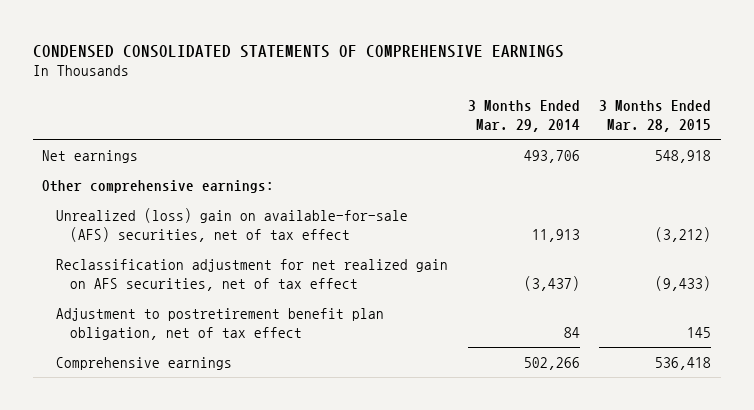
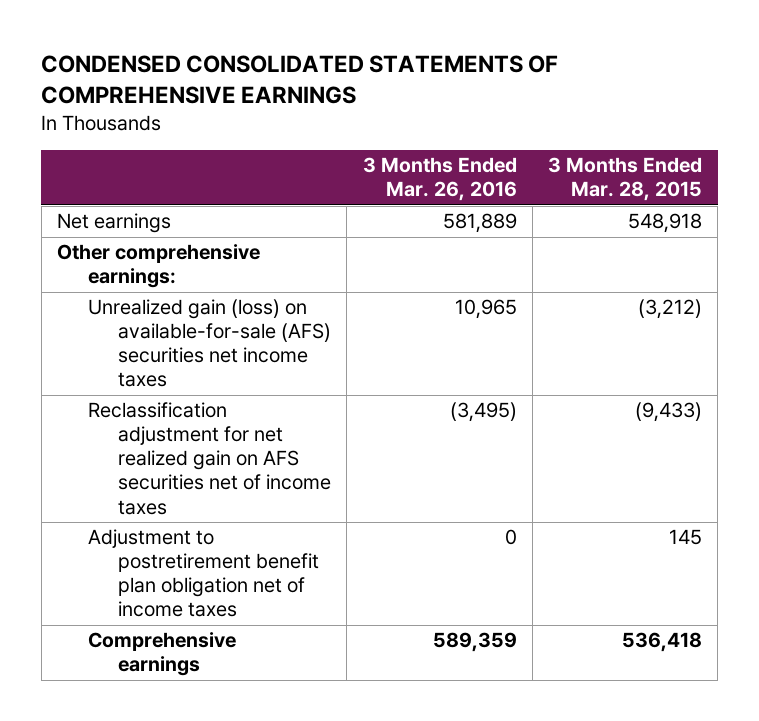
[467,99,580,132] 3 Months Ended Mar. 29, 2014 -> none
none -> [362,157,517,202] 3 Months Ended Mar. 26, 2016
[56,207,409,242] Unrealized (loss) gain on available-for-sale (AFS) securities, net of tax effect -> [87,299,332,388] Unrealized gain (loss) on available-for-sale (AFS) securities net income taxes
[56,258,449,291] Reclassification adjustment for net realized gain on AFS securities, net of tax effect -> [87,402,332,515] Reclassification adjustment for net realized gain on AFS securities net of income taxes
[56,307,385,340] Adjustment to postretirement benefit plan obligation, net of tax effect -> [87,529,320,618] Adjustment to postretirement benefit plan obligation net of income taxes

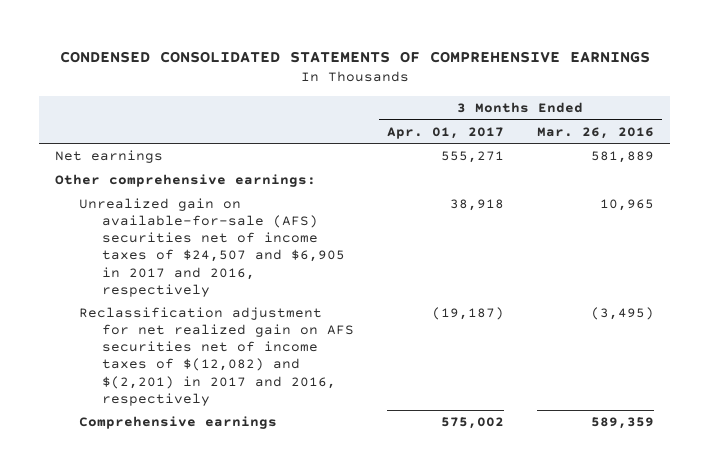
[548,157,703,202] 3 Months Ended Mar. 28, 2015 -> none
none -> [386,126,504,139] Apr. 01, 2017
[87,529,320,618] Adjustment to postretirement benefit plan obligation net of income taxes -> none
[87,299,332,388] Unrealized gain (loss) on available-for-sale (AFS) securities net income taxes -> [78,198,345,297] Unrealized gain on available-for-sale (AFS) securities net of income taxes of $24,507 and $6,905 in 2017 and 2016, respectively
[87,402,332,515] Reclassification adjustment for net realized gain on AFS securities net of income taxes -> [78,307,354,406] Reclassification adjustment for net realized gain on AFS securities net of income taxes of $(12,082) and $(2,201) in 2017 and 2016, respectively

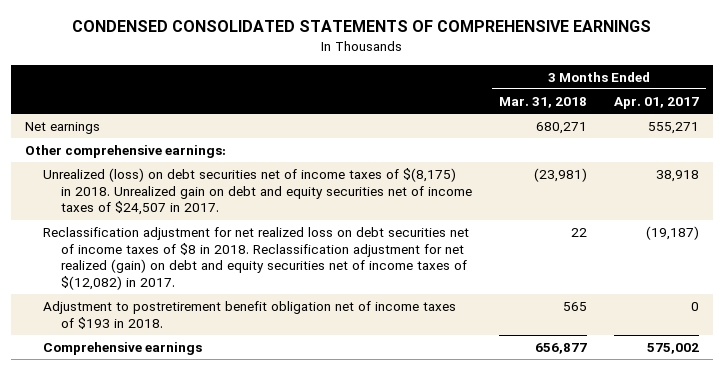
[536,126,654,139] Mar. 26, 2016 -> none
none -> [498,96,587,108] Mar. 31, 2018
[78,198,345,297] Unrealized gain on available-for-sale (AFS) securities net of income taxes of $24,507 and $6,905 in 2017 and 2016, respectively -> [42,167,472,216] Unrealized (loss) on debt securities net of income taxes of $(8,175) in 2018. Unrealized gain on debt and equity securities net of income taxes of $24,507 in 2017.
[78,307,354,406] Reclassification adjustment for net realized gain on AFS securities net of income taxes of $(12,082) and $(2,201) in 2017 and 2016, respectively -> [42,226,469,291] Reclassification adjustment for net realized loss on debt securities net of income taxes of $8 in 2018. Reclassification adjustment for net realized (gain) on debt and equity securities net of income taxes of $(12,082) in 2017.
none -> [42,300,456,329] Adjustment to postretirement benefit obligation net of income taxes of $193 in 2018.

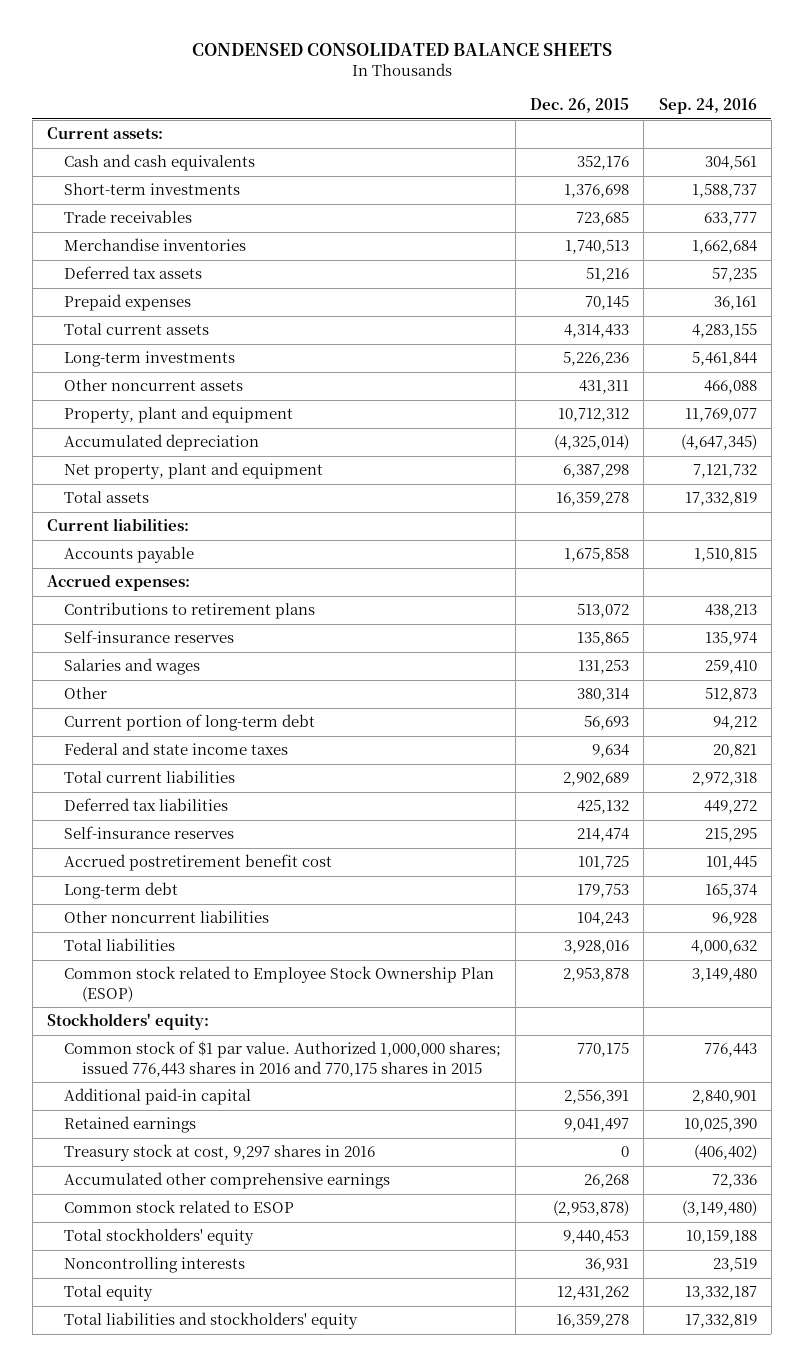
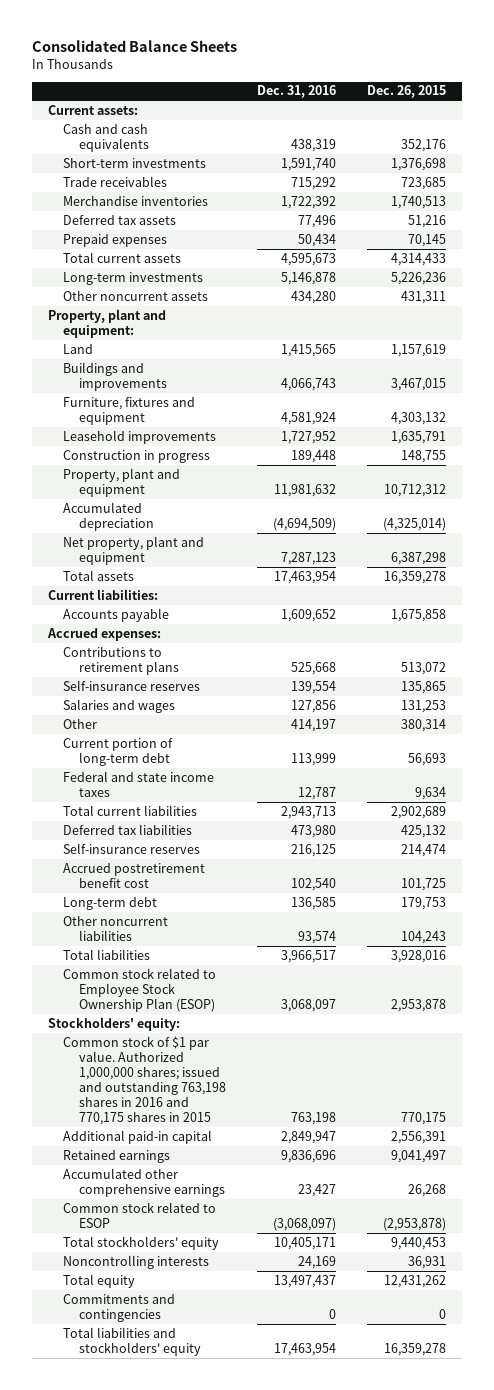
[191,42,612,56] CONDENSED CONSOLIDATED BALANCE SHEETS -> [32,39,238,52] Consolidated Balance Sheets
[658,98,757,115] Sep. 24, 2016 -> none
none -> [257,85,337,99] Dec. 31, 2016
none -> [47,308,166,338] Property, plant and equipment:
none -> [63,343,94,354] Land
none -> [63,361,167,391] Buildings and improvements
none -> [63,396,196,425] Furniture, fixtures and equipment
none -> [63,429,217,444] Leasehold improvements
none -> [63,449,211,463] Construction in progress
[64,1041,502,1077] Common stock of $1 par value. Authorized 1,000,000 shares; issued 776,443 shares in 2016 and 770,175 shares in 2015 -> [63,1035,226,1126] Common stock of $1 par value. Authorized 1,000,000 shares; issued and outstanding 763,198 shares in 2016 and 770,175 shares in 2015
[64,1144,376,1162] Treasury stock at cost, 9,297 shares in 2016 -> none
none -> [63,1293,176,1322] Commitments and contingencies

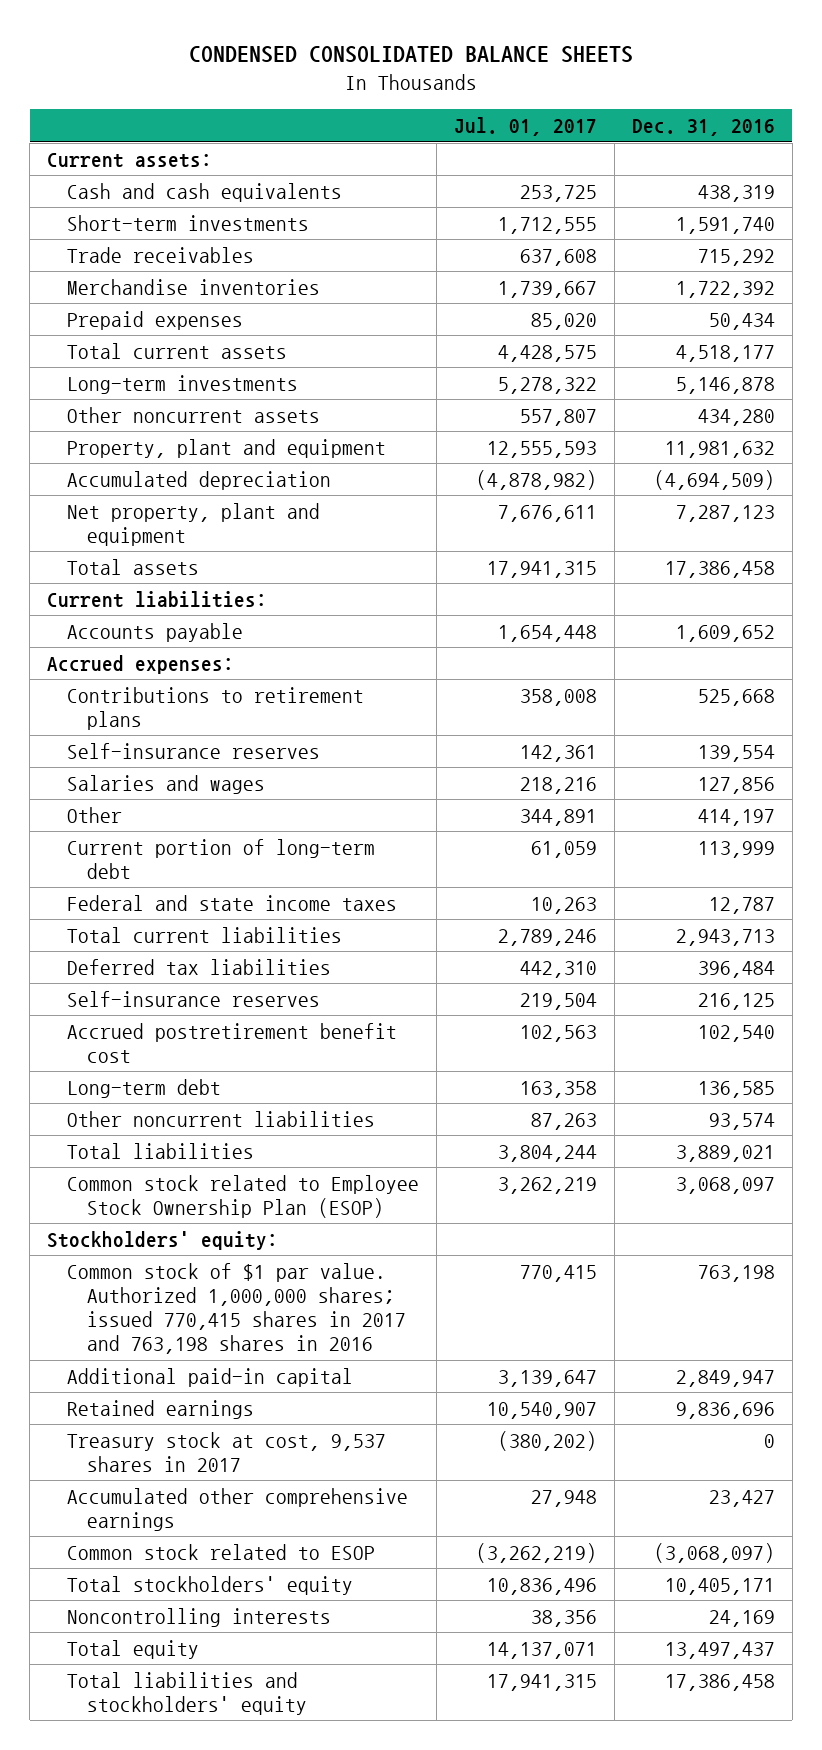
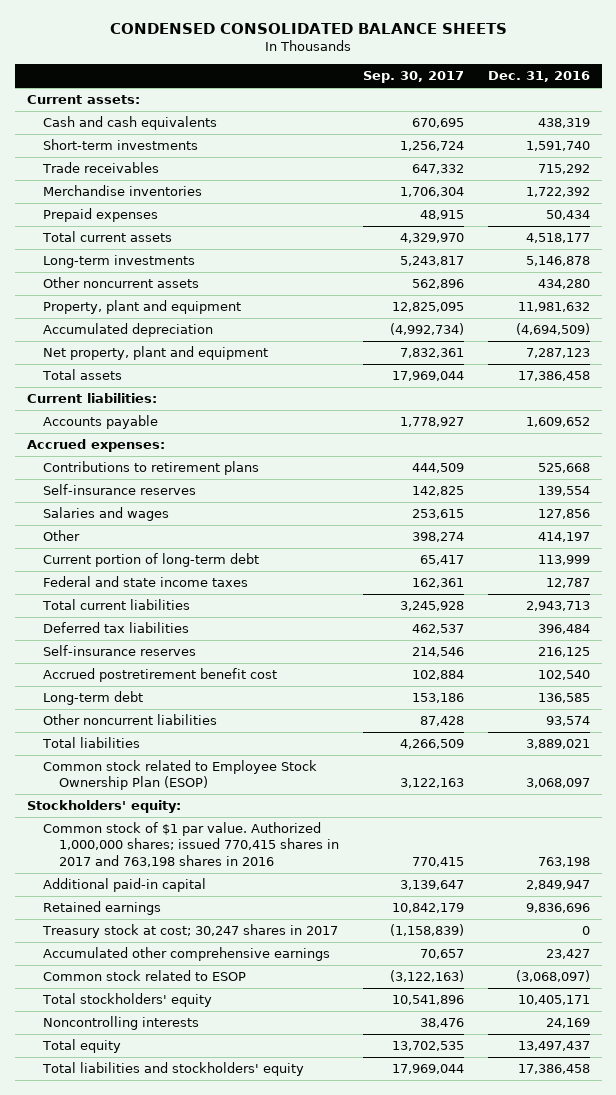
[453,116,597,136] Jul. 01, 2017 -> none
none -> [362,71,464,84] Sep. 30, 2017
[66,1431,386,1472] Treasury stock at cost, 9,537 shares in 2017 -> [41,924,338,939] Treasury stock at cost; 30,247 shares in 2017

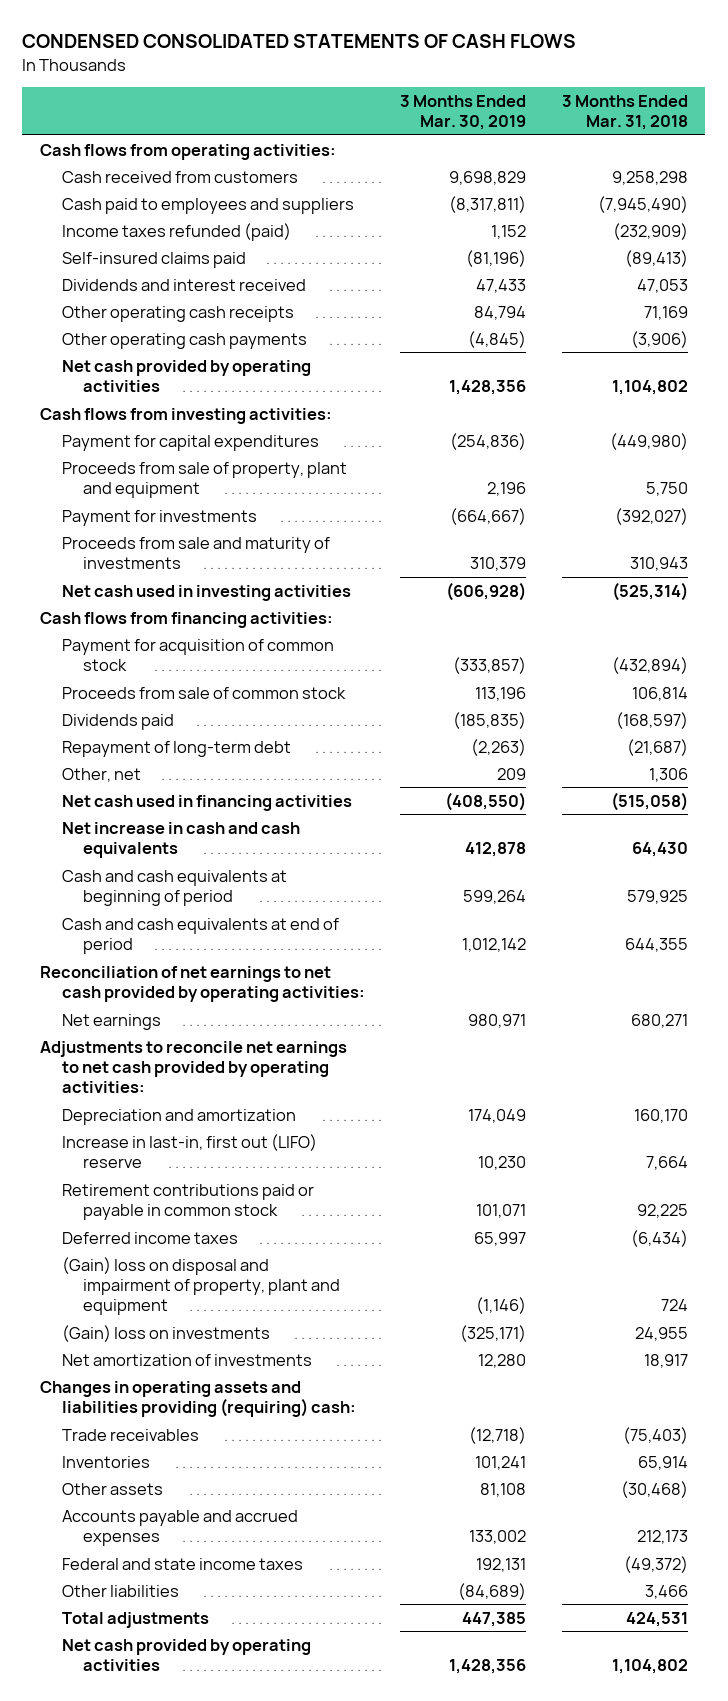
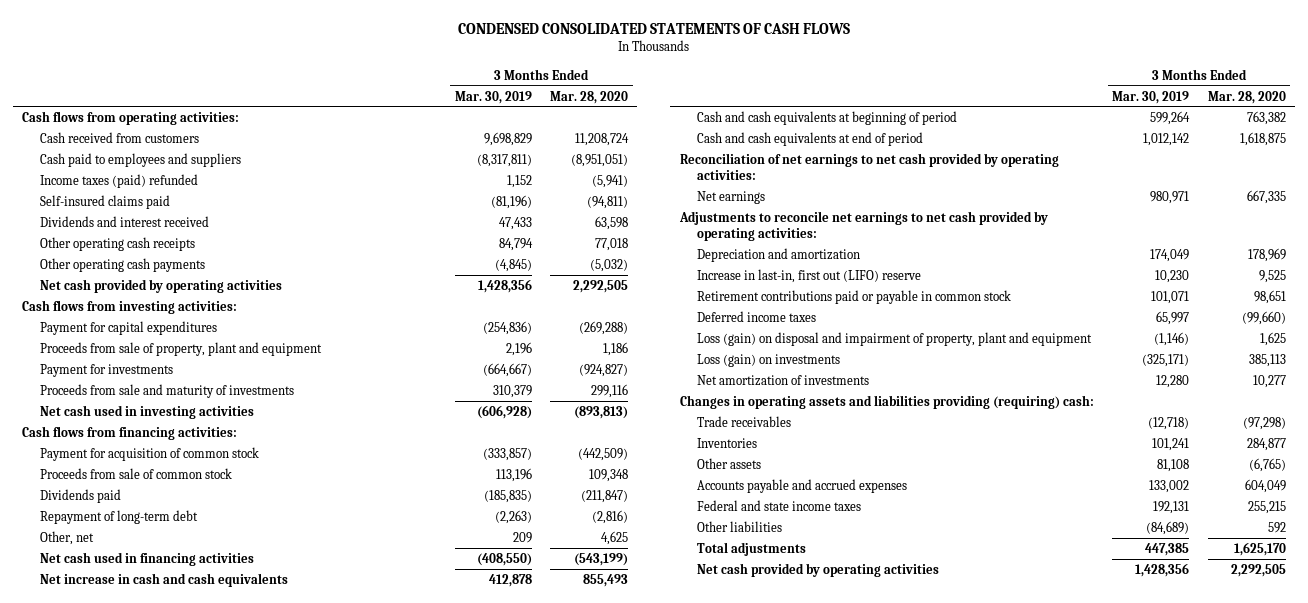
[561,94,688,131] 3 Months Ended Mar. 31, 2018 -> none
none -> [550,90,629,104] Mar. 28, 2020
[61,222,291,241] Income taxes refunded (paid) -> [39,173,198,188] Income taxes (paid) refunded
[61,1256,340,1316] (Gain) loss on disposal and impairment of property, plant and equipment -> [697,331,1093,346] Loss (gain) on disposal and impairment of property, plant and equipment
[61,1324,270,1342] (Gain) loss on investments -> [697,353,841,367] Loss (gain) on investments

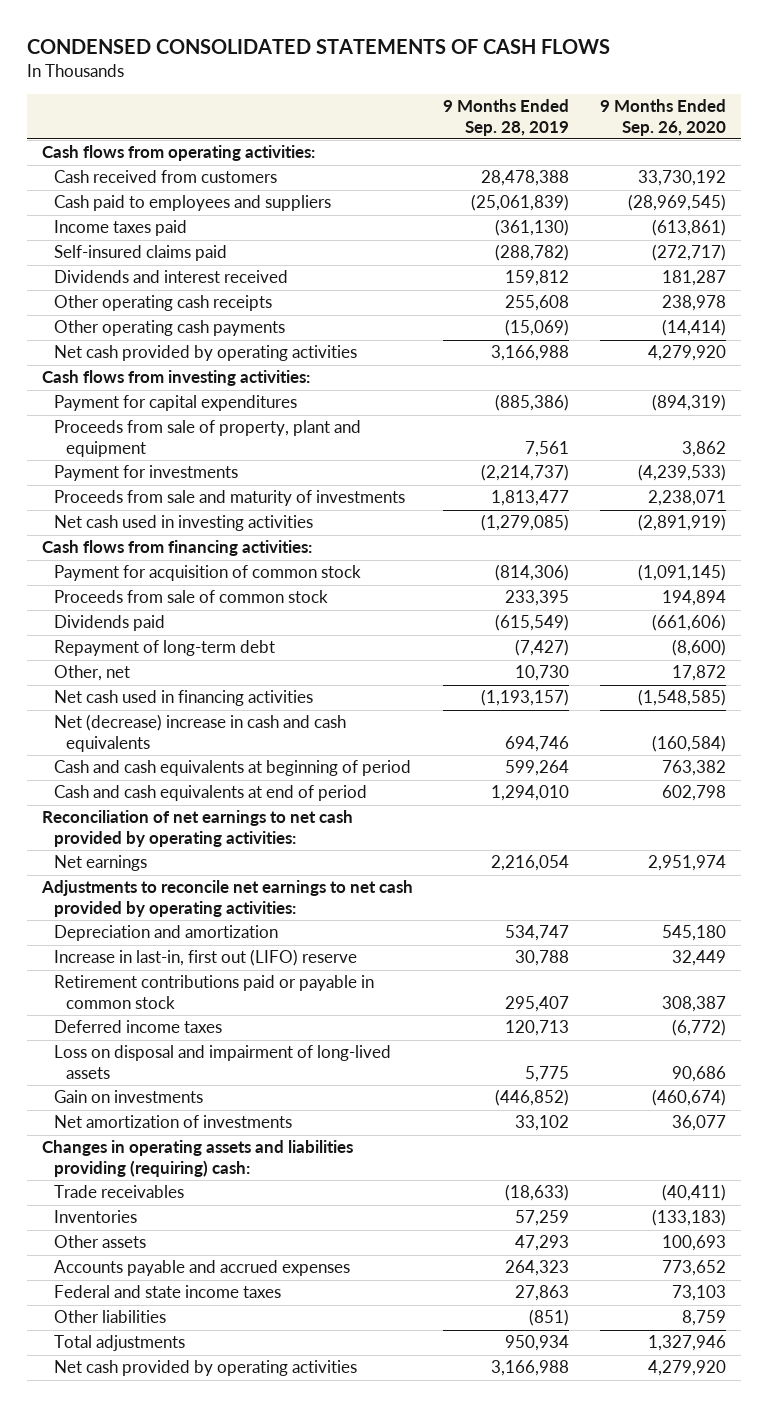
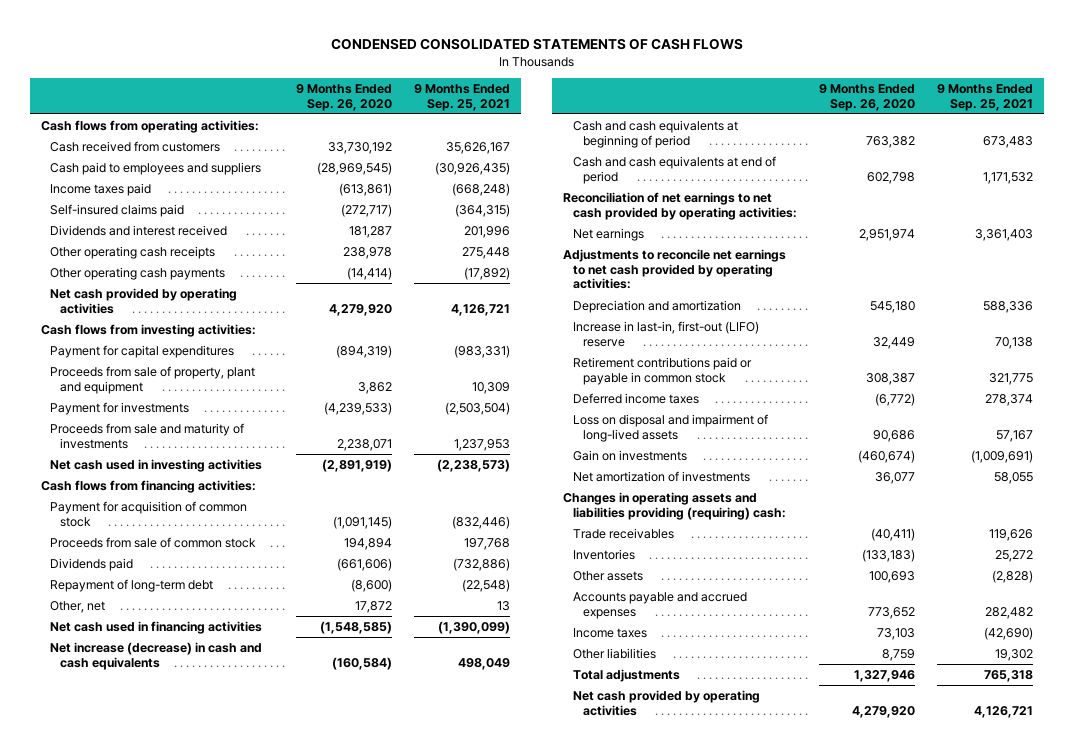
[443,99,570,136] 9 Months Ended Sep. 28, 2019 -> none
none -> [414,83,511,111] 9 Months Ended Sep. 25, 2021
[54,714,347,752] Net (decrease) increase in cash and cash equivalents -> [50,641,263,670] Net increase (decrease) in cash and cash equivalents
[54,949,358,967] Increase in last-in, first out (LIFO) reserve -> [572,320,759,347] Increase in last-in, first-out (LIFO) reserve
[54,1285,282,1299] Federal and state income taxes -> [572,627,647,638] Income taxes

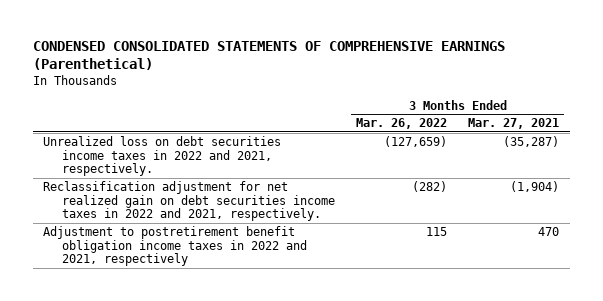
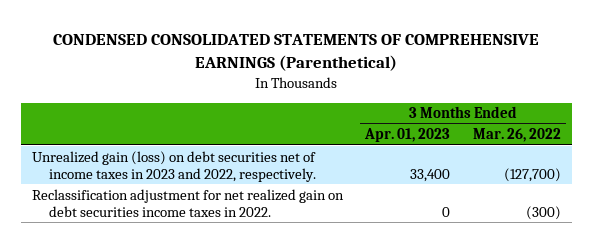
[468,118,560,130] Mar. 27, 2021 -> none
none -> [364,128,451,143] Apr. 01, 2023
[43,226,307,267] Adjustment to postretirement benefit obligation income taxes in 2022 and 2021, respectively -> none
[43,136,282,177] Unrealized loss on debt securities income taxes in 2022 and 2021, respectively. -> [32,150,317,182] Unrealized gain (loss) on debt securities net of income taxes in 2023 and 2022, respectively.
[384,136,448,148] (127,659) -> [503,167,561,182] (127,700)
[43,181,335,222] Reclassification adjustment for net realized gain on debt securities income taxes in 2022 and 2021, respectively. -> [32,188,345,217] Reclassification adjustment for net realized gain on debt securities income taxes in 2022.
[412,181,448,193] (282) -> [525,205,561,220] (300)

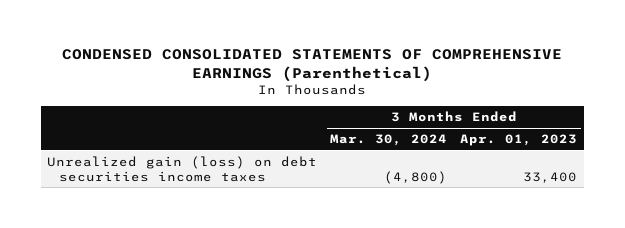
[472,128,561,143] Mar. 26, 2022 -> none
none -> [330,134,448,147] Mar. 30, 2024
[32,188,345,217] Reclassification adjustment for net realized gain on debt securities income taxes in 2022. -> none
[32,150,317,182] Unrealized gain (loss) on debt securities net of income taxes in 2023 and 2022, respectively. -> [47,156,318,182] Unrealized gain (loss) on debt securities income taxes

